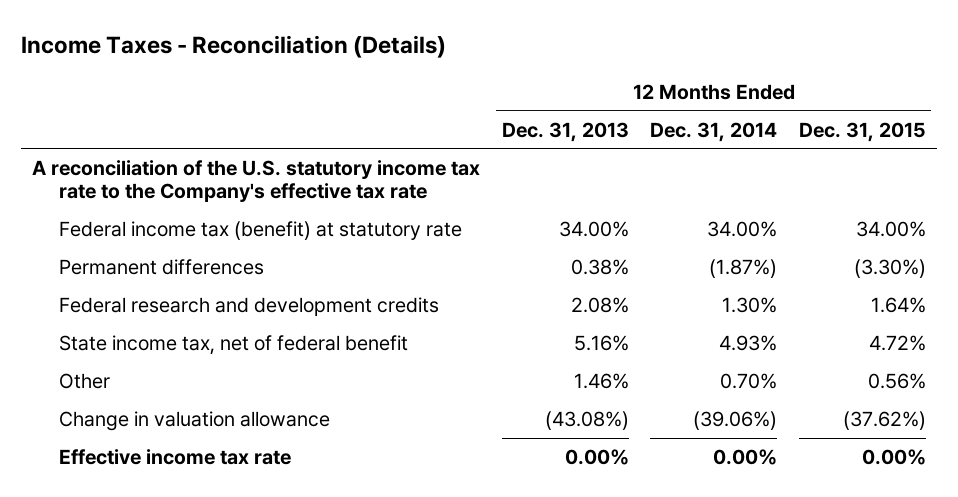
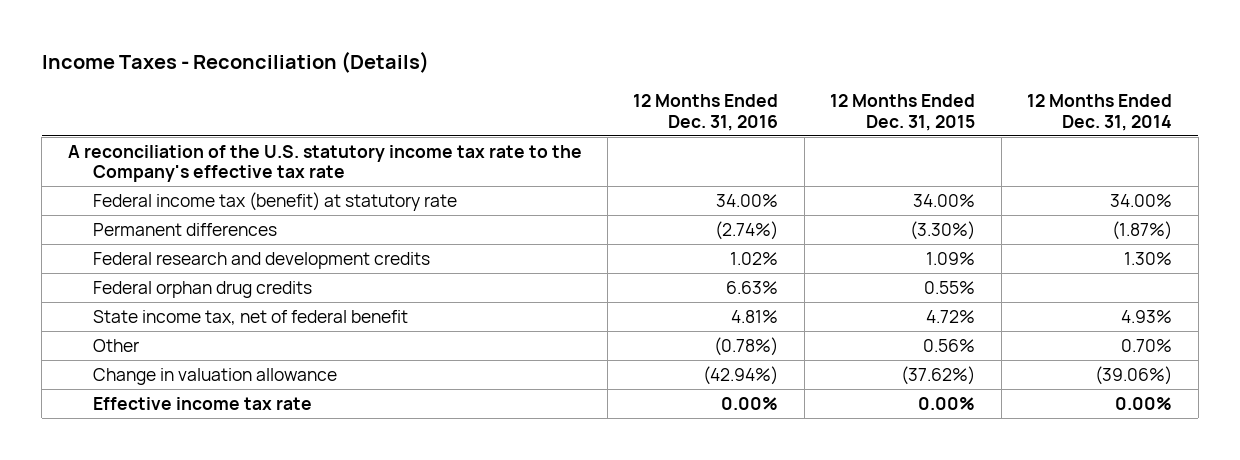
[501,121,629,142] Dec. 31, 2013 -> none
none -> [633,94,779,131] 12 Months Ended Dec. 31, 2016
[870,297,926,314] 1.64% -> [926,251,976,265] 1.09%
none -> [93,280,313,298] Federal orphan drug credits

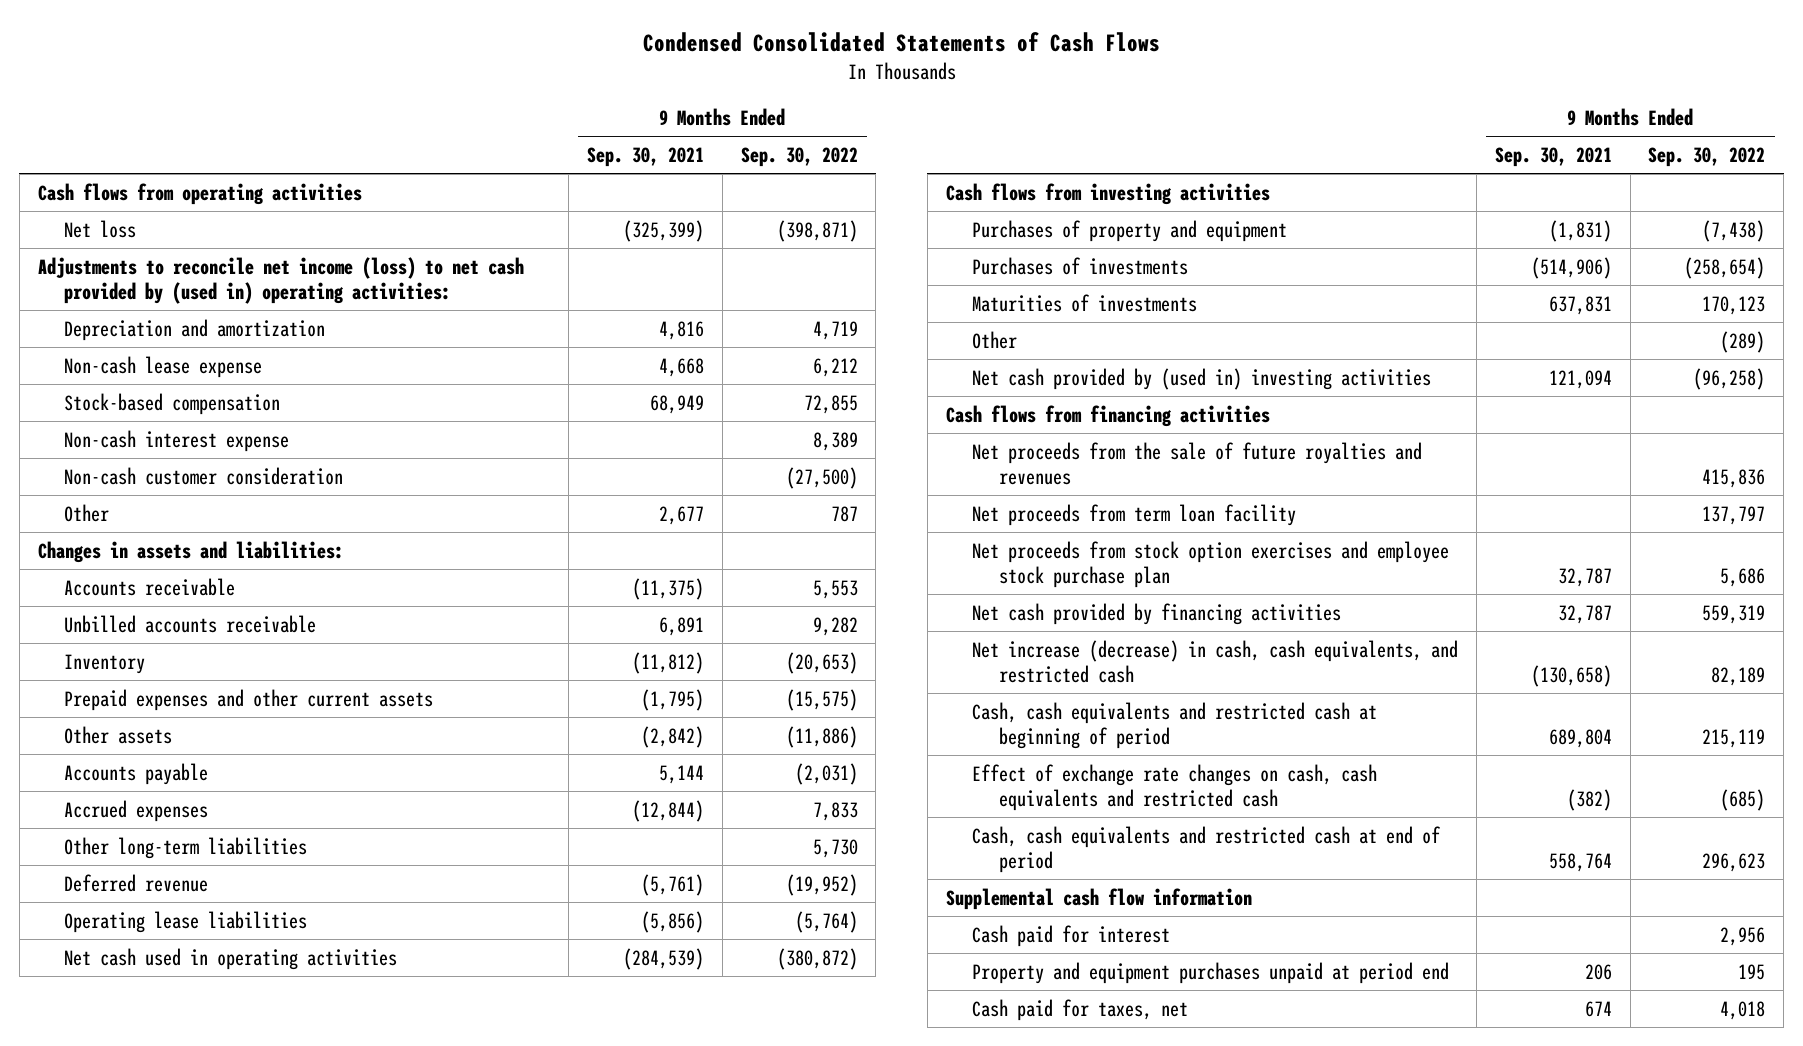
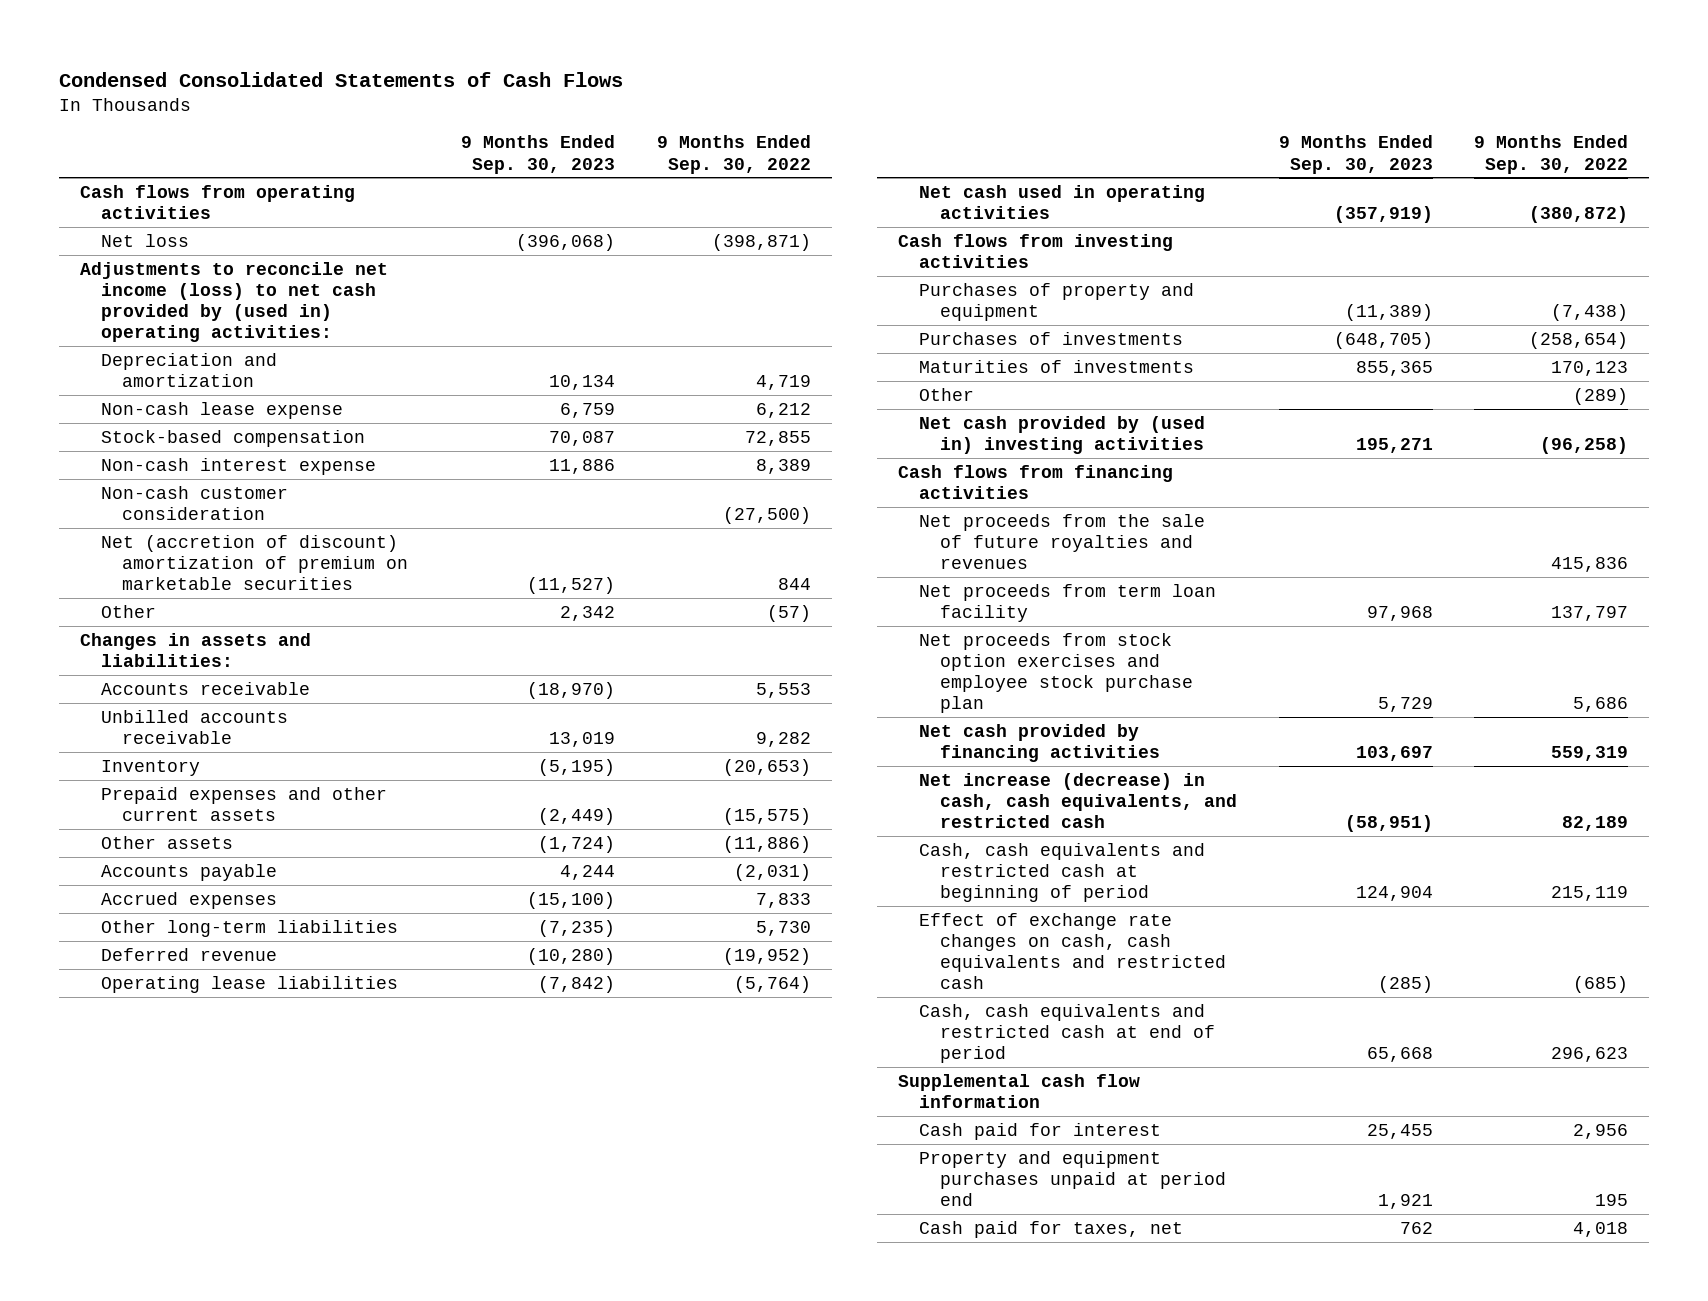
[587,146,705,167] Sep. 30, 2021 -> none
none -> [460,135,615,174] 9 Months Ended Sep. 30, 2023
none -> [100,534,408,590] Net (accretion of discount) amortization of premium on marketable securities
[830,505,858,522] 787 -> [766,604,811,622] (57)

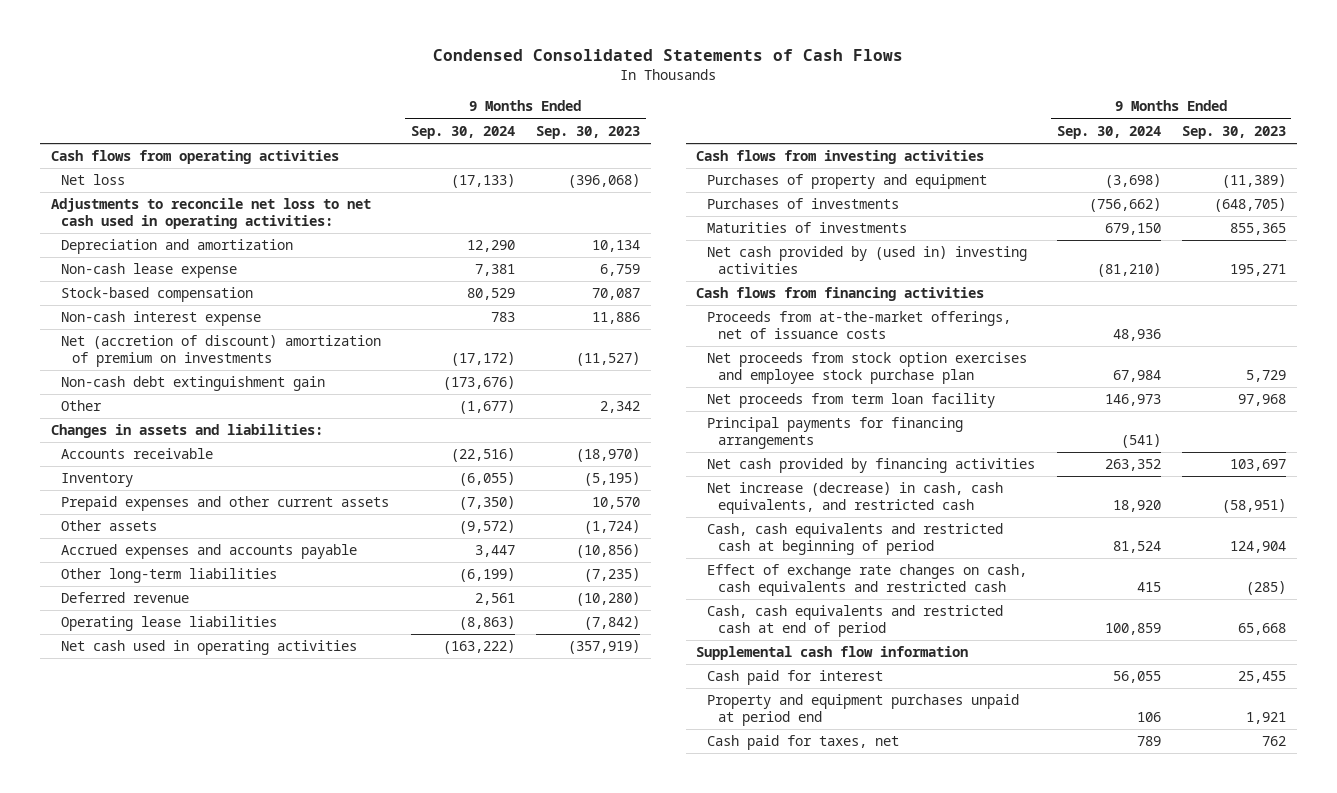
[656,135,811,174] 9 Months Ended Sep. 30, 2022 -> none
none -> [410,125,515,139] Sep. 30, 2024
[79,261,388,342] Adjustments to reconcile net income (loss) to net cash provided by (used in) operating activities: -> [50,198,371,229] Adjustments to reconcile net loss to net cash used in operating activities:
[100,485,288,520] Non-cash customer consideration -> none
[100,534,408,590] Net (accretion of discount) amortization of premium on marketable securities -> [61,335,382,367] Net (accretion of discount) amortization of premium on investments
none -> [61,376,326,392] Non-cash debt extinguishment gain
[100,709,288,744] Unbilled accounts receivable -> none
[537,807,615,825] (2,449) -> [592,497,641,510] 10,570
[100,863,277,881] Accounts payable -> none
[100,891,277,909] Accrued expenses -> none
none -> [61,544,358,560] Accrued expenses and accounts payable
[918,387,974,401] Other -> none
[918,513,1205,569] Net proceeds from the sale of future royalties and revenues -> none
none -> [707,311,1012,339] Proceeds from at-the-market offerings, net of issuance costs
[918,583,1216,622] Net proceeds from term loan facility -> [707,393,996,409] Net proceeds from term loan facility
none -> [707,417,964,449] Principal payments for financing arrangements

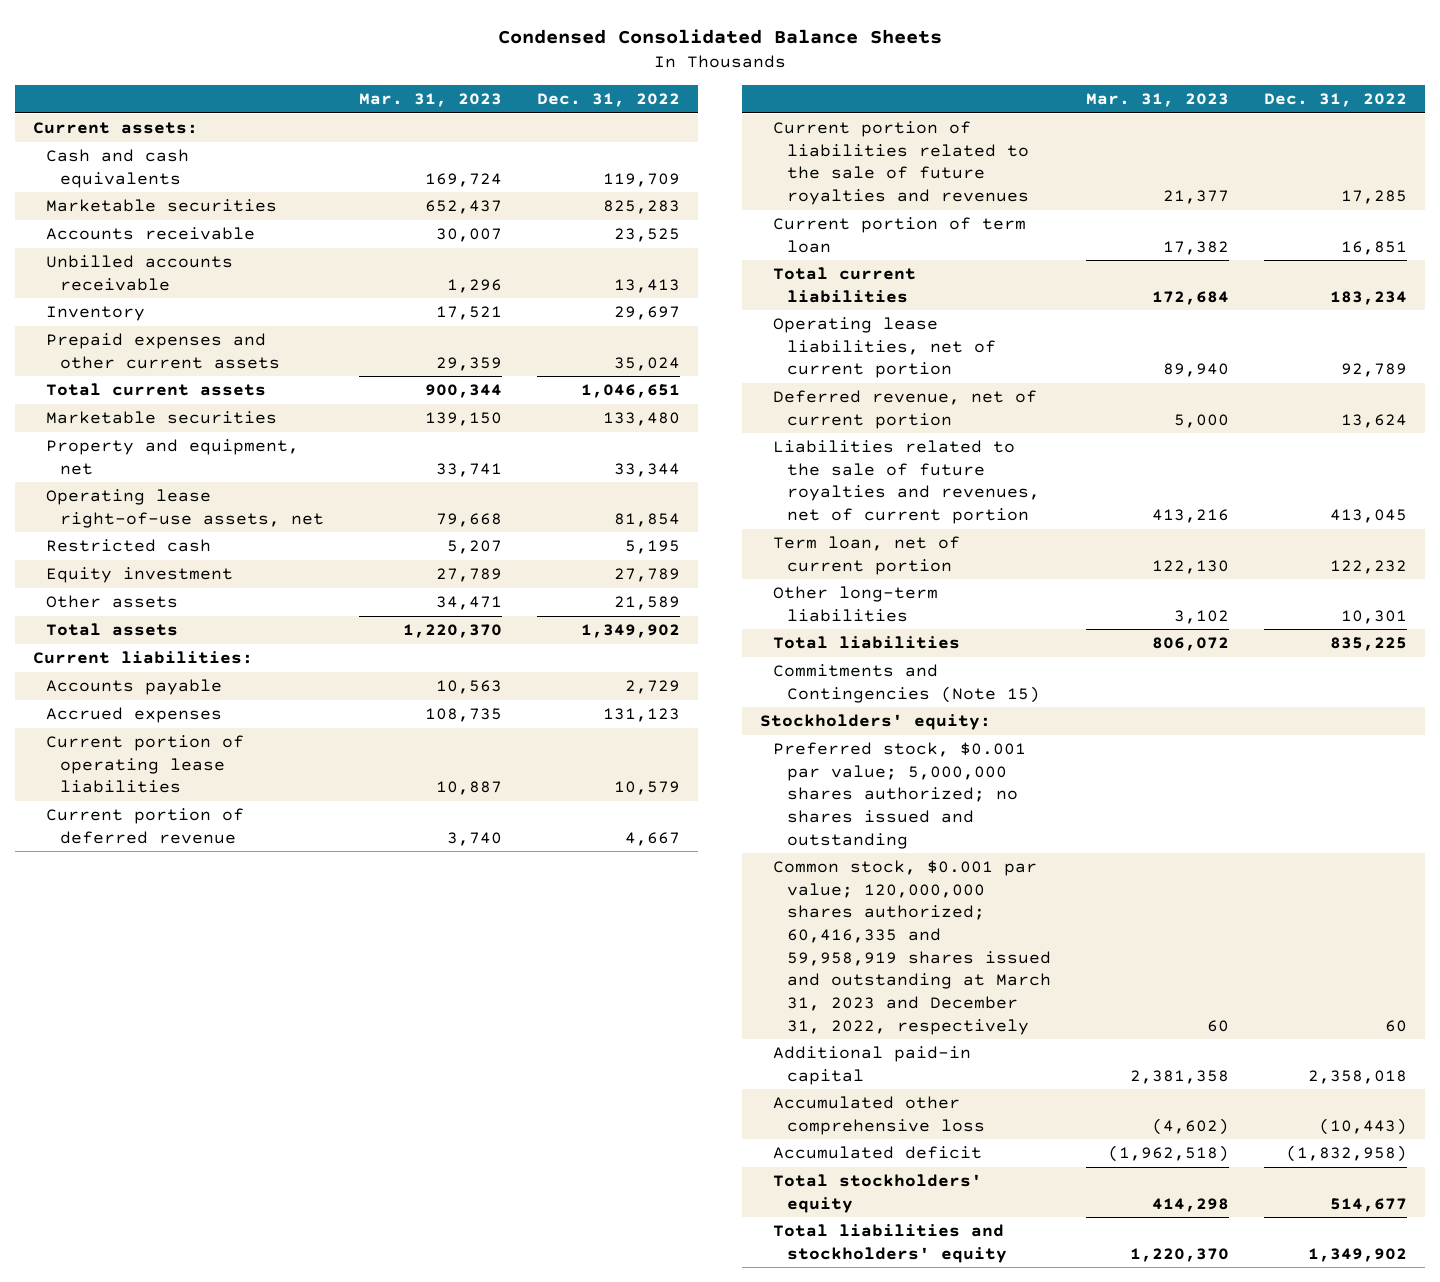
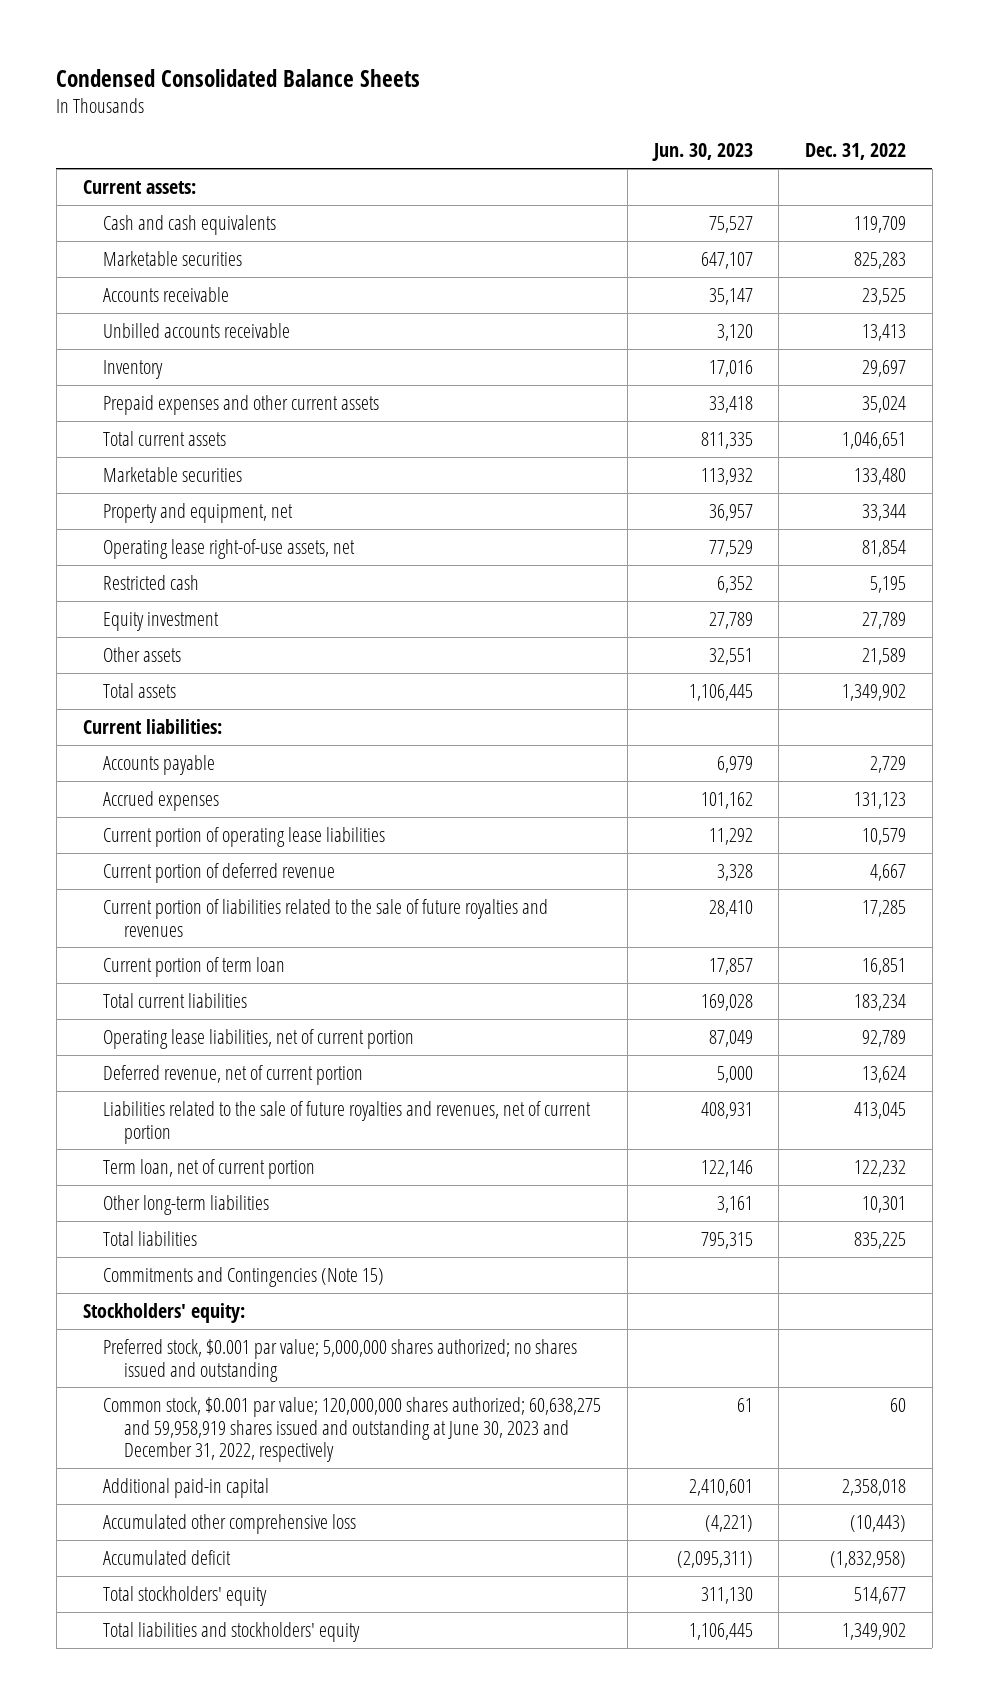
[359,93,503,108] Mar. 31, 2023 -> none
none -> [651,143,753,162] Jun. 30, 2023
[773,860,1051,1035] Common stock, $0.001 par value; 120,000,000 shares authorized; 60,416,335 and 59,958,919 shares issued and outstanding at March 31, 2023 and December 31, 2022, respectively -> [103,1396,602,1463] Common stock, $0.001 par value; 120,000,000 shares authorized; 60,638,275 and 59,958,919 shares issued and outstanding at June 30, 2023 and December 31, 2022, respectively

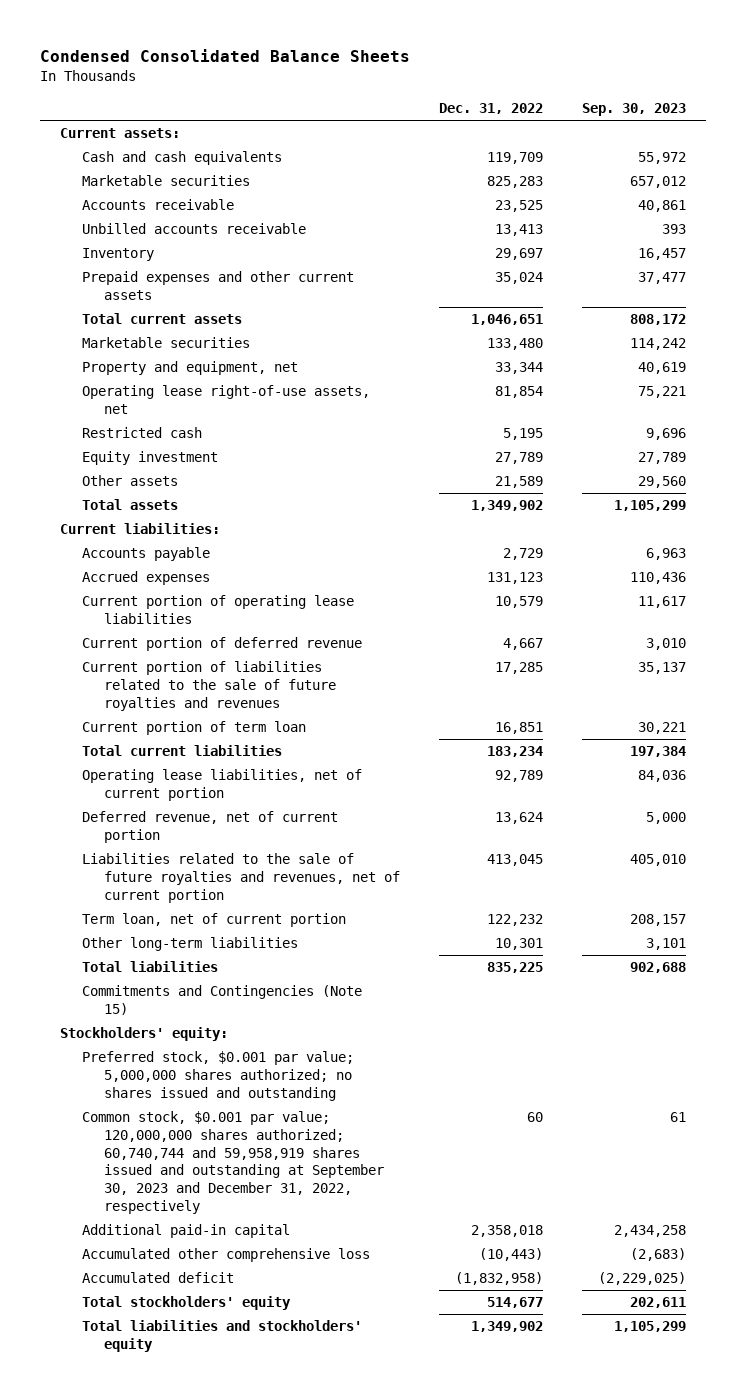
[651,143,753,162] Jun. 30, 2023 -> none
none -> [582,102,687,116] Sep. 30, 2023
[103,1396,602,1463] Common stock, $0.001 par value; 120,000,000 shares authorized; 60,638,275 and 59,958,919 shares issued and outstanding at June 30, 2023 and December 31, 2022, respectively -> [81,1111,384,1214] Common stock, $0.001 par value; 120,000,000 shares authorized; 60,740,744 and 59,958,919 shares issued and outstanding at September 30, 2023 and December 31, 2022, respectively

